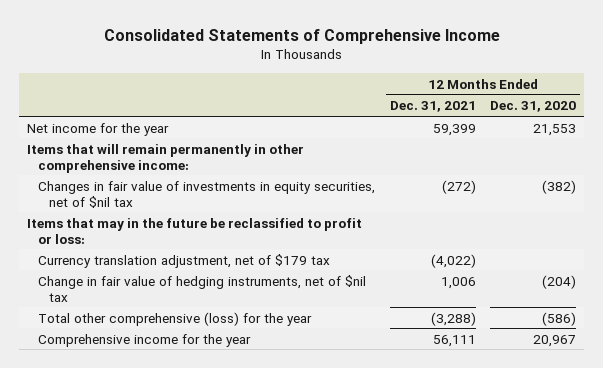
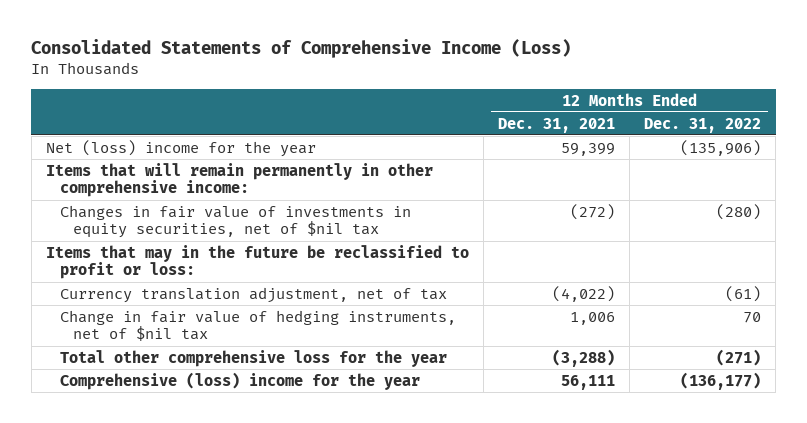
[103,28,500,44] Consolidated Statements of Comprehensive Income -> [31,39,572,59] Consolidated Statements of Comprehensive Income (Loss)
[490,101,577,113] Dec. 31, 2020 -> none
none -> [644,117,762,133] Dec. 31, 2022
[26,122,169,136] Net income for the year -> [45,139,316,157] Net (loss) income for the year
[37,253,330,268] Currency translation adjustment, net of $179 tax -> [59,286,447,303] Currency translation adjustment, net of tax
[37,311,312,326] Total other comprehensive (loss) for the year -> [59,349,447,367] Total other comprehensive loss for the year
[37,333,251,347] Comprehensive income for the year -> [59,371,420,390] Comprehensive (loss) income for the year

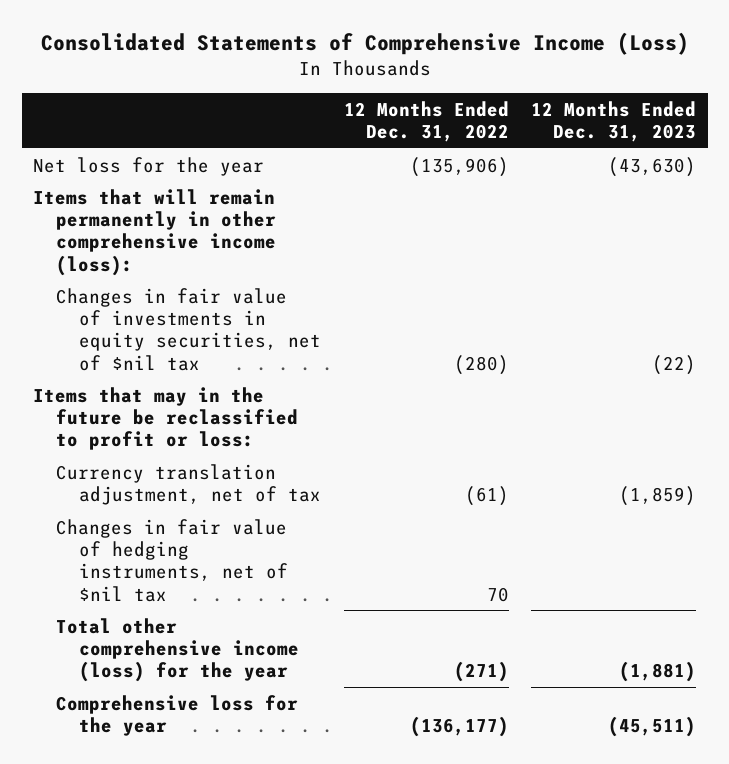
[498,117,616,133] Dec. 31, 2021 -> none
none -> [531,100,697,142] 12 Months Ended Dec. 31, 2023
[45,139,316,157] Net (loss) income for the year -> [32,156,264,176] Net loss for the year
[45,162,433,198] Items that will remain permanently in other comprehensive income: -> [32,188,277,276] Items that will remain permanently in other comprehensive income (loss):
[59,309,456,342] Change in fair value of hedging instruments, net of $nil tax -> [56,518,289,602] Changes in fair value of hedging instruments, net of $nil tax
[59,349,447,367] Total other comprehensive loss for the year -> [56,617,300,683] Total other comprehensive income (loss) for the year
[59,371,420,390] Comprehensive (loss) income for the year -> [56,694,299,736] Comprehensive loss for the year

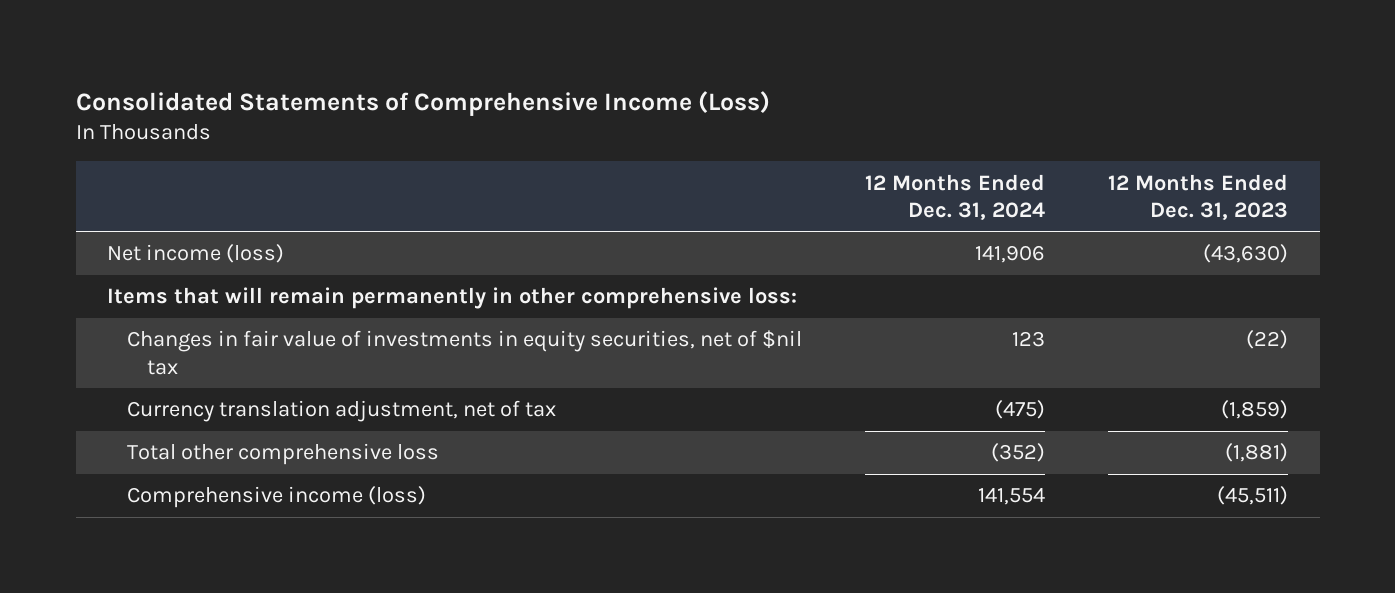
[343,100,509,142] 12 Months Ended Dec. 31, 2022 -> none
none -> [865,173,1046,220] 12 Months Ended Dec. 31, 2024
[32,156,264,176] Net loss for the year -> [107,244,285,264] Net income (loss)
[32,188,277,276] Items that will remain permanently in other comprehensive income (loss): -> [107,287,798,310] Items that will remain permanently in other comprehensive loss:
[32,386,299,451] Items that may in the future be reclassified to profit or loss: -> none
[56,518,289,602] Changes in fair value of hedging instruments, net of $nil tax -> none
[56,617,300,683] Total other comprehensive income (loss) for the year -> [127,443,440,466] Total other comprehensive loss
[56,694,299,736] Comprehensive loss for the year -> [127,486,427,509] Comprehensive income (loss)

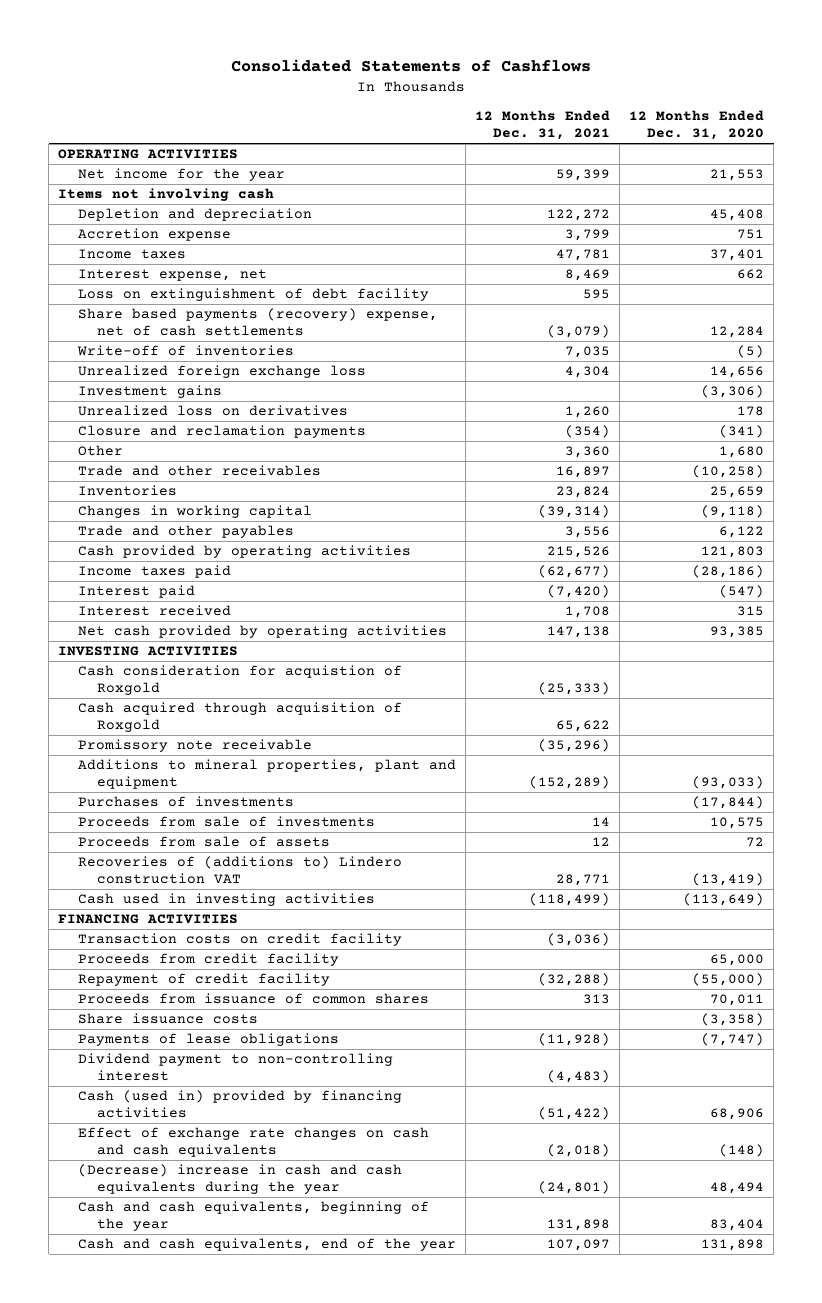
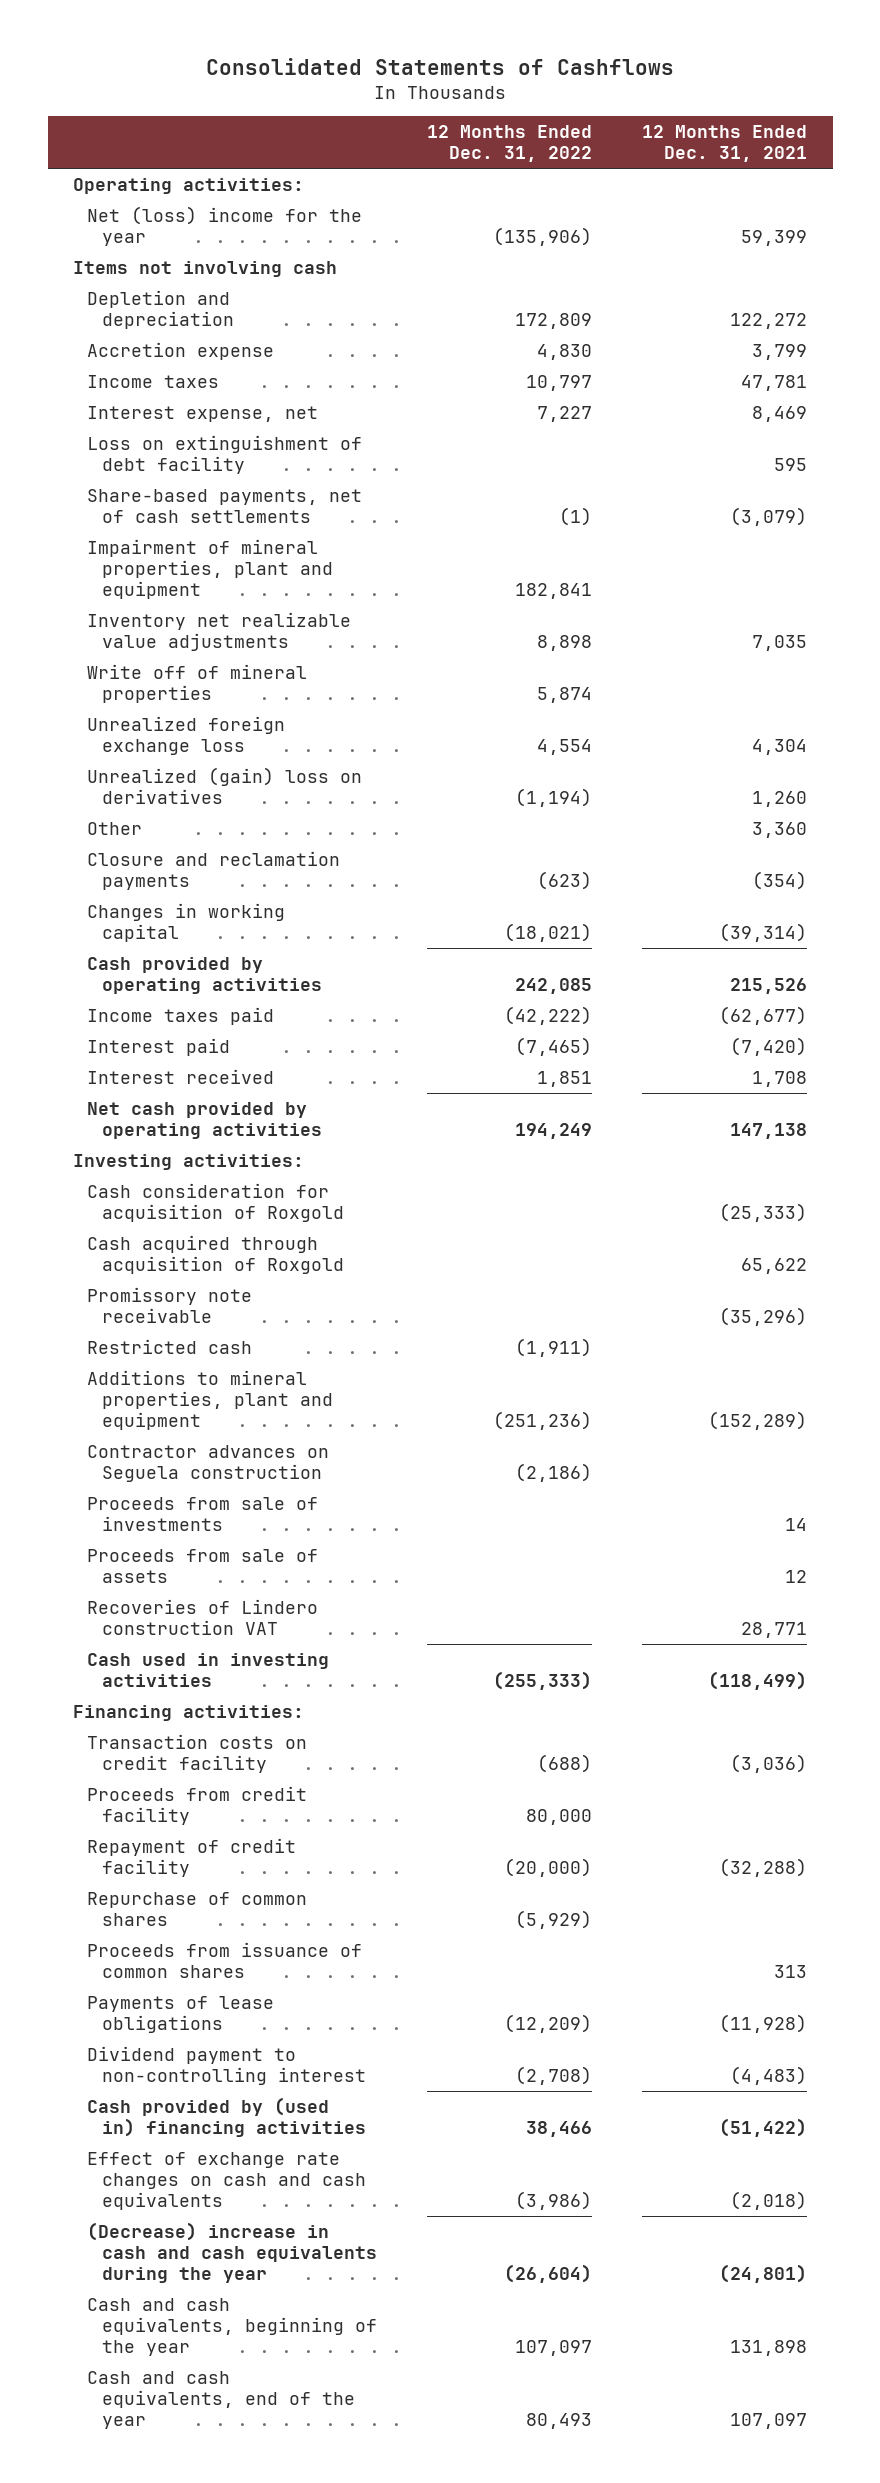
[629,110,765,141] 12 Months Ended Dec. 31, 2020 -> none
none -> [427,125,593,163] 12 Months Ended Dec. 31, 2022
[58,149,239,160] OPERATING ACTIVITIES -> [72,177,304,194] Operating activities:
[77,168,285,182] Net income for the year -> [87,205,363,246] Net (loss) income for the year
[77,308,438,337] Share based payments (recovery) expense, net of cash settlements -> [87,488,363,523] Share-based payments, net of cash settlements
none -> [87,538,333,599] Impairment of mineral properties, plant and equipment
[76,345,294,357] Write-off of inventories -> [87,611,352,651] Inventory net realizable value adjustments
none -> [87,663,308,703] Write off of mineral properties
[77,385,222,399] Investment gains -> none
[77,405,348,417] Unrealized loss on derivatives -> [87,766,363,804] Unrealized (gain) loss on derivatives
[77,465,321,477] Trade and other receivables -> none
[77,485,177,497] Inventories -> none
[77,425,366,439] Closure and reclamation payments -> [87,850,341,890] Closure and reclamation payments
[77,525,294,539] Trade and other payables -> none
[58,646,239,657] INVESTING ACTIVITIES -> [72,1153,304,1170] Investing activities:
[77,665,402,696] Cash consideration for acquistion of Roxgold -> [87,1182,344,1222] Cash consideration for acquisition of Roxgold
none -> [87,1338,253,1354] Restricted cash
[77,796,294,808] Purchases of investments -> none
none -> [87,1444,330,1482] Contractor advances on Seguela construction
[77,856,402,885] Recoveries of (additions to) Lindero construction VAT -> [87,1598,319,1635] Recoveries of Lindero construction VAT
[58,914,239,925] FINANCING ACTIVITIES -> [72,1704,304,1721] Financing activities:
none -> [87,1891,308,1926] Repurchase of common shares
[77,1013,258,1025] Share issuance costs -> none
[77,1090,402,1119] Cash (used in) provided by financing activities -> [87,2096,366,2137] Cash provided by (used in) financing activities

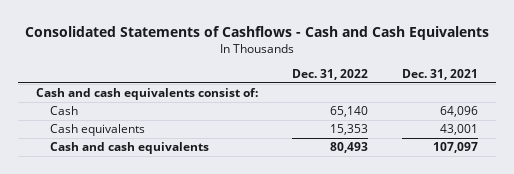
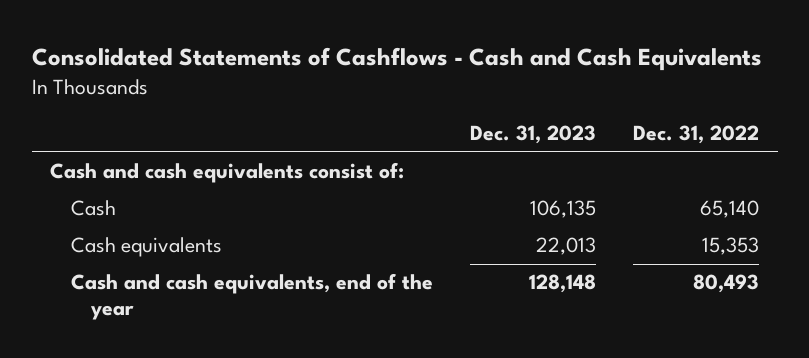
[402,68,479,80] Dec. 31, 2021 -> none
none -> [469,125,596,145] Dec. 31, 2023
[49,142,209,155] Cash and cash equivalents -> [70,273,433,320] Cash and cash equivalents, end of the year

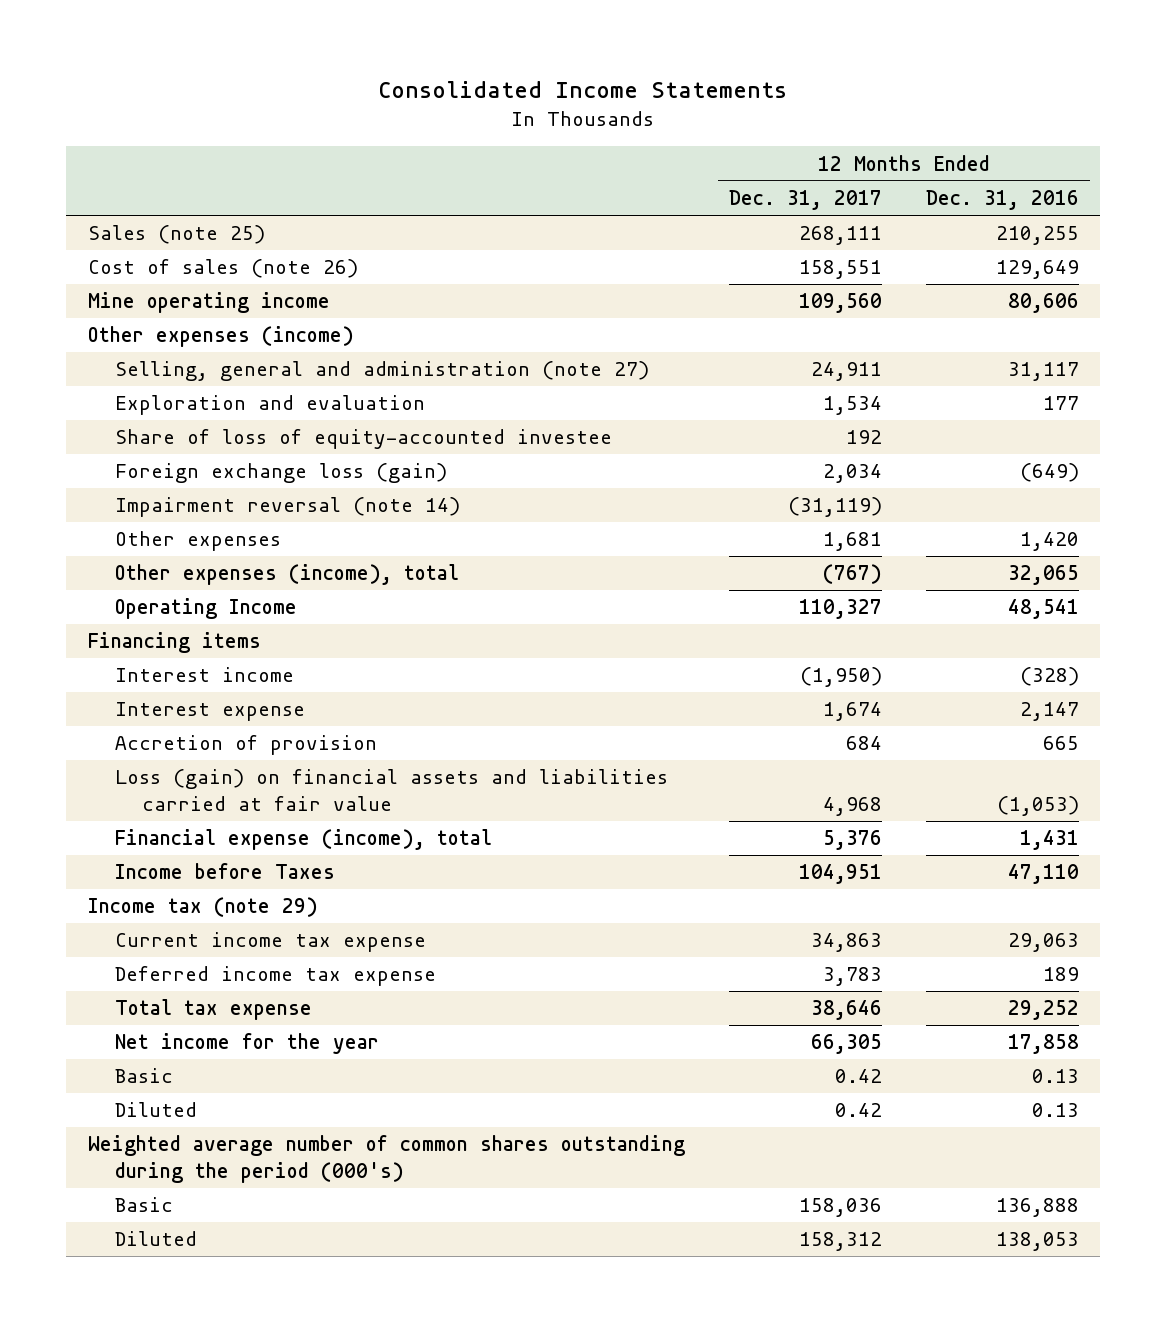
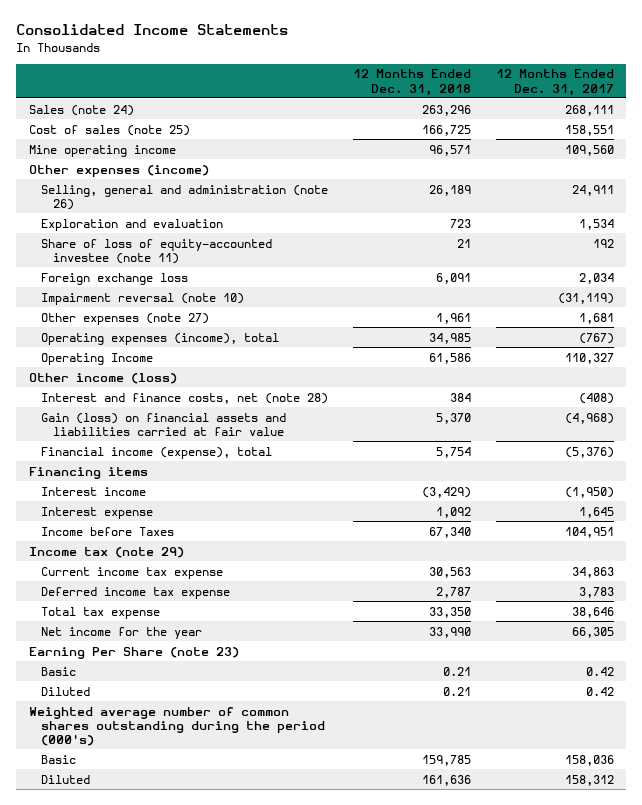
[925,190,1079,211] Dec. 31, 2016 -> none
none -> [352,69,471,96] 12 Months Ended Dec. 31, 2018
[88,225,266,245] Sales (note 25) -> [28,104,134,116] Sales (note 24)
[88,259,359,279] Cost of sales (note 26) -> [28,124,190,136] Cost of sales (note 25)
[114,361,649,382] Selling, general and administration (note 27) -> [40,184,328,210] Selling, general and administration (note 26)
[114,429,612,450] Share of loss of equity-accounted investee -> [40,238,272,264] Share of loss of equity-accounted investee (note 11)
[114,463,447,484] Foreign exchange loss (gain) -> [40,272,188,285] Foreign exchange loss
[114,497,460,518] Impairment reversal (note 14) -> [40,292,244,305] Impairment reversal (note 10)
[114,531,281,552] Other expenses -> [40,312,209,325] Other expenses (note 27)
[114,564,459,586] Other expenses (income), total -> [40,332,279,345] Operating expenses (income), total
none -> [28,372,177,384] Other income (loss)
none -> [40,392,328,404] Interest and finance costs, net (note 28)
none -> [40,412,286,436] Gain (loss) on financial assets and liabilities carried at fair value
none -> [40,446,272,459] Financial income (expense), total
[114,735,377,756] Accretion of provision -> none
[114,769,668,811] Loss (gain) on financial assets and liabilities carried at fair value -> none
[114,829,492,851] Financial expense (income), total -> none
[822,702,882,722] 1,674 -> [578,506,614,518] 1,645
none -> [28,646,239,659] Earning Per Share (note 23)

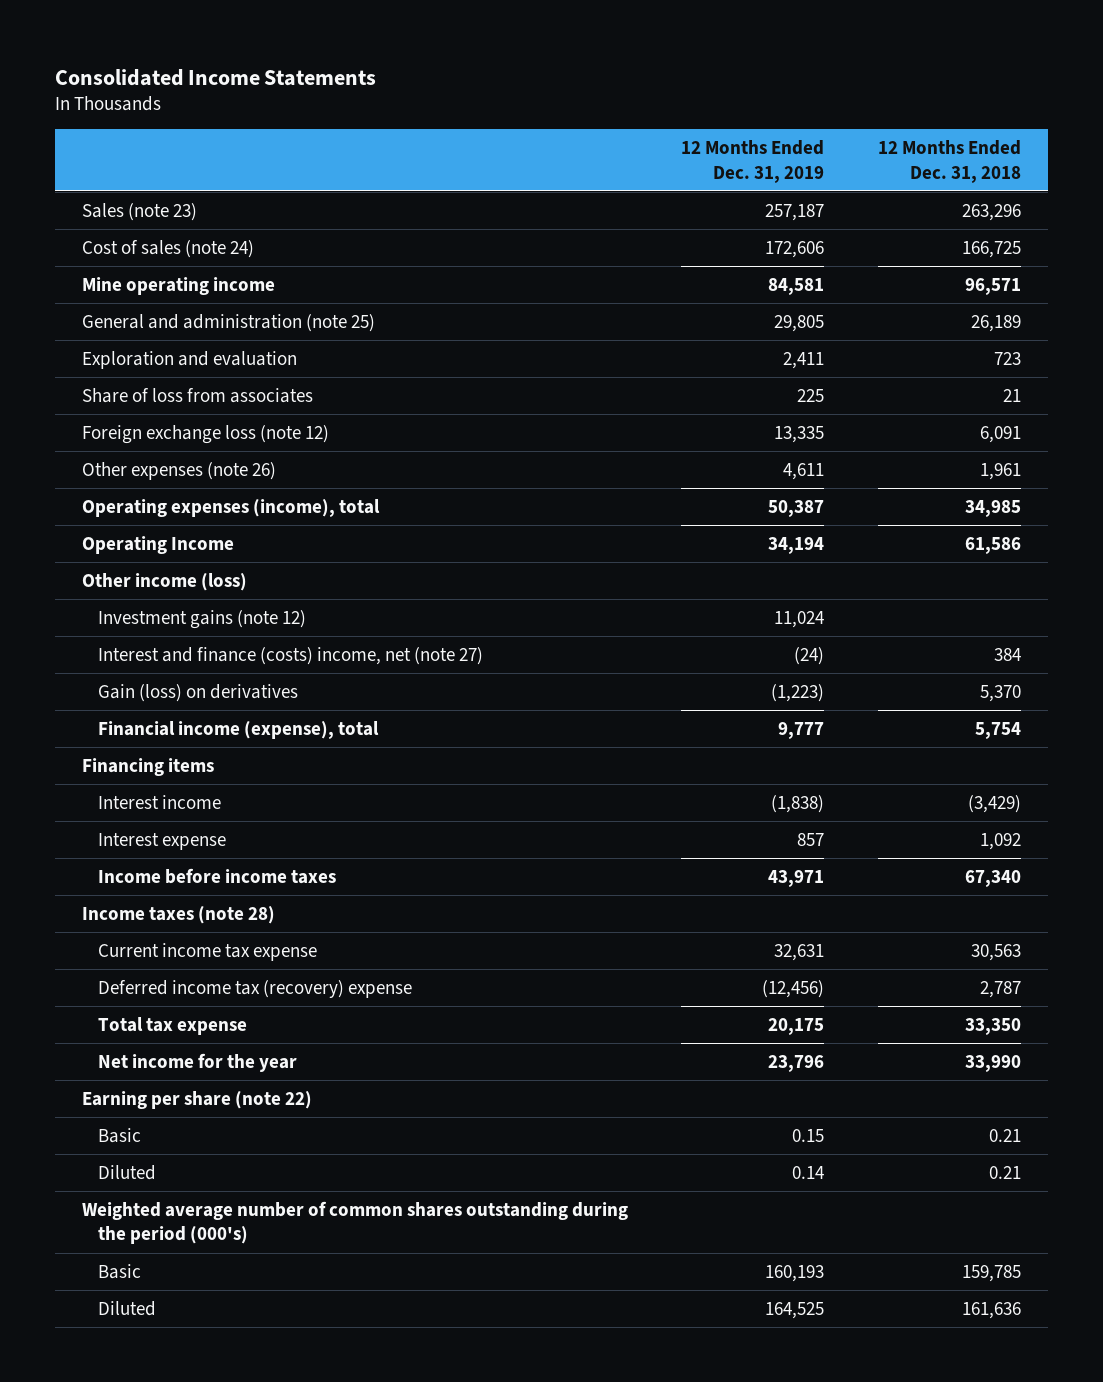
[495,69,614,96] 12 Months Ended Dec. 31, 2017 -> none
none -> [681,140,825,183] 12 Months Ended Dec. 31, 2019
[28,104,134,116] Sales (note 24) -> [81,202,197,221] Sales (note 23)
[28,124,190,136] Cost of sales (note 25) -> [81,239,254,258] Cost of sales (note 24)
[28,164,209,177] Other expenses (income) -> none
[40,184,328,210] Selling, general and administration (note 26) -> [81,313,375,332] General and administration (note 25)
[40,292,244,305] Impairment reversal (note 10) -> none
[40,238,272,264] Share of loss of equity-accounted investee (note 11) -> [81,387,313,403] Share of loss from associates
[40,272,188,285] Foreign exchange loss -> [81,424,329,444] Foreign exchange loss (note 12)
[40,312,209,325] Other expenses (note 27) -> [81,461,276,480] Other expenses (note 26)
none -> [97,609,306,629] Investment gains (note 12)
[40,392,328,404] Interest and finance costs, net (note 28) -> [97,646,483,665] Interest and finance (costs) income, net (note 27)
[40,412,286,436] Gain (loss) on financial assets and liabilities carried at fair value -> [97,683,298,702] Gain (loss) on derivatives
[40,526,174,536] Income before Taxes -> [97,867,336,884] Income before income taxes
[28,546,184,558] Income tax (note 29) -> [81,905,275,924] Income taxes (note 28)
[40,586,230,599] Deferred income tax expense -> [97,979,412,998] Deferred income tax (recovery) expense
[28,646,239,659] Earning Per Share (note 23) -> [81,1090,312,1109] Earning per share (note 22)

